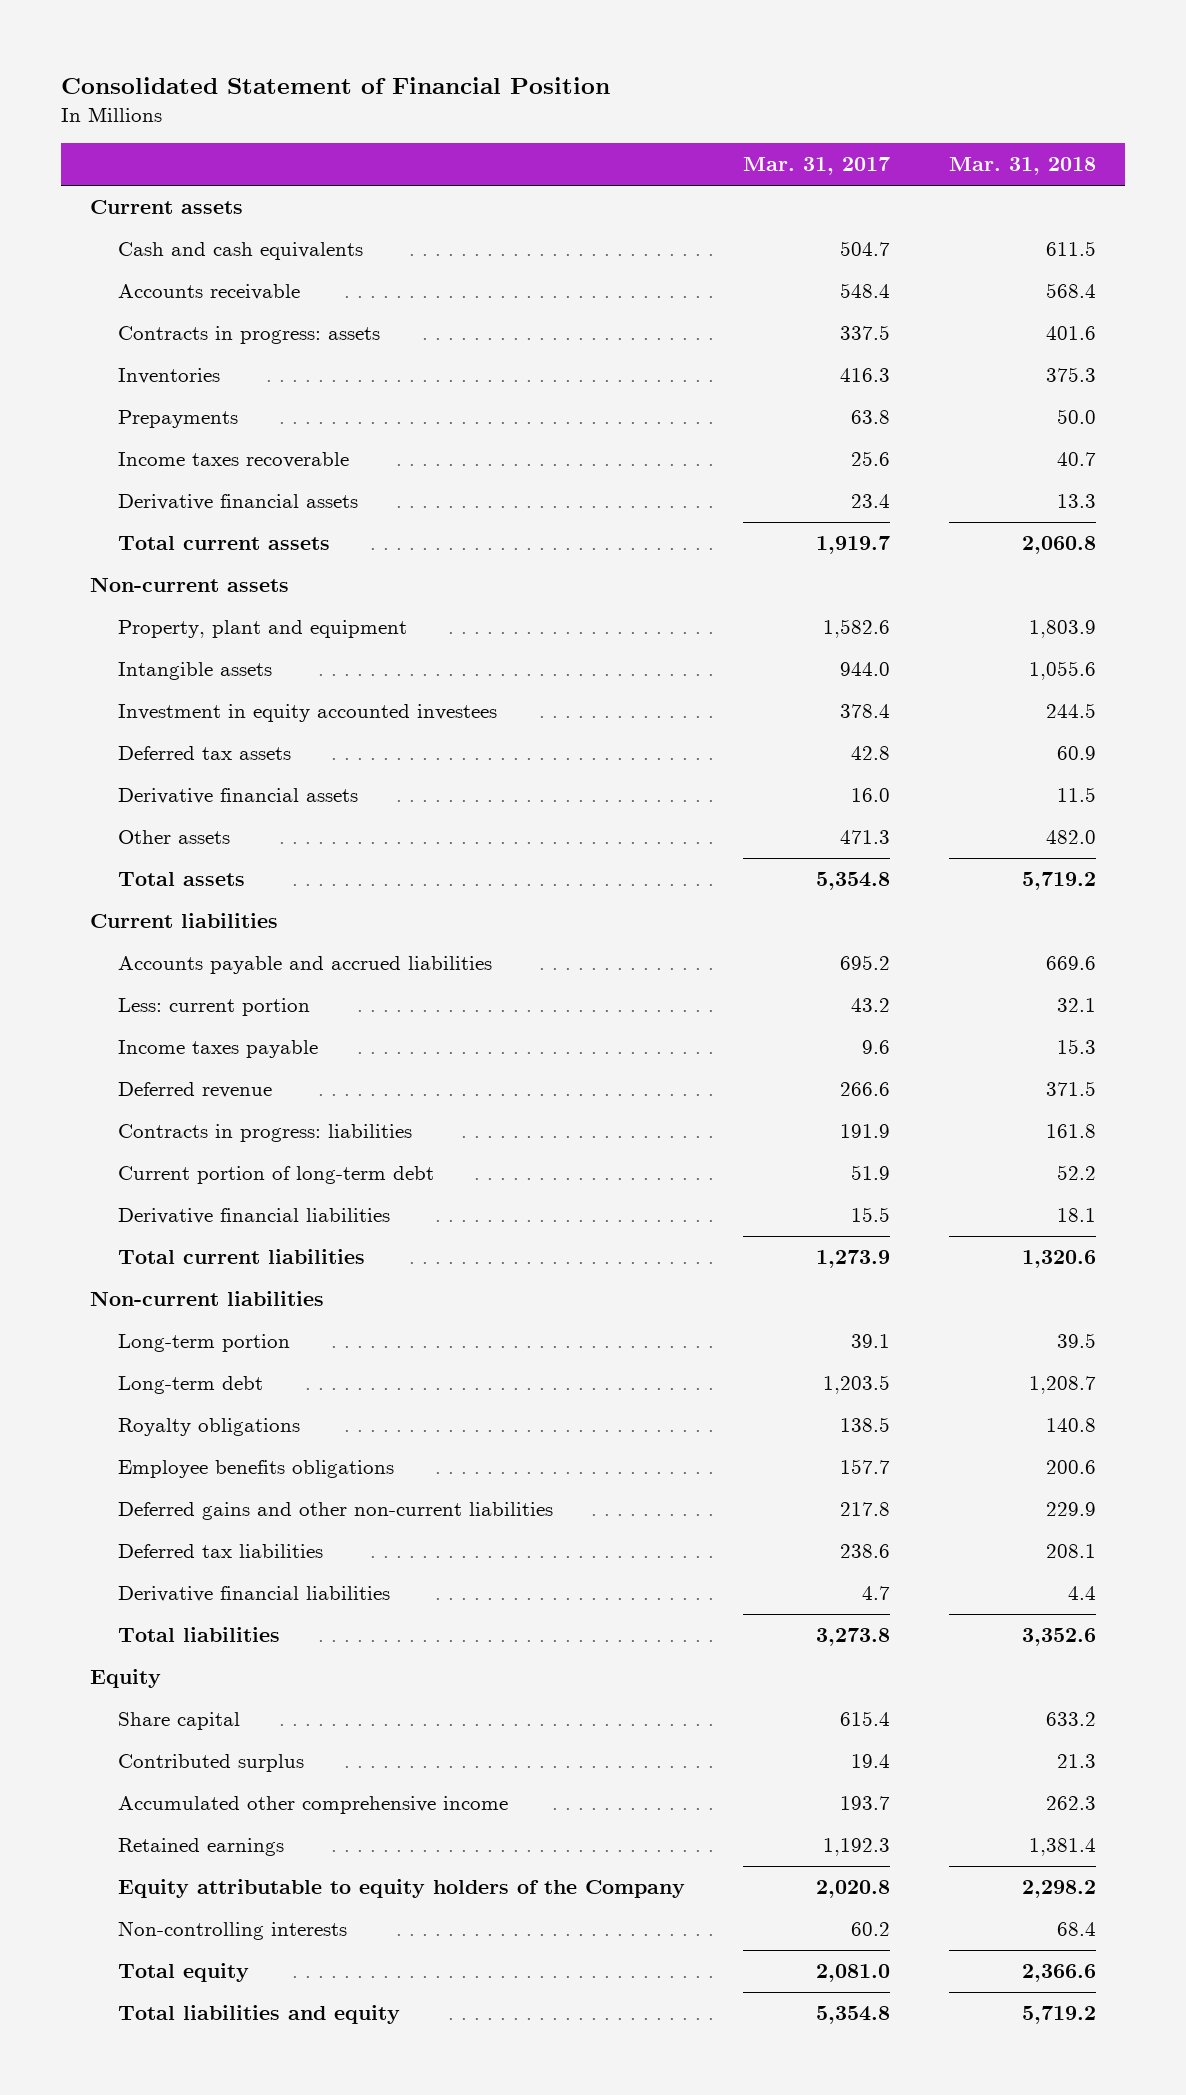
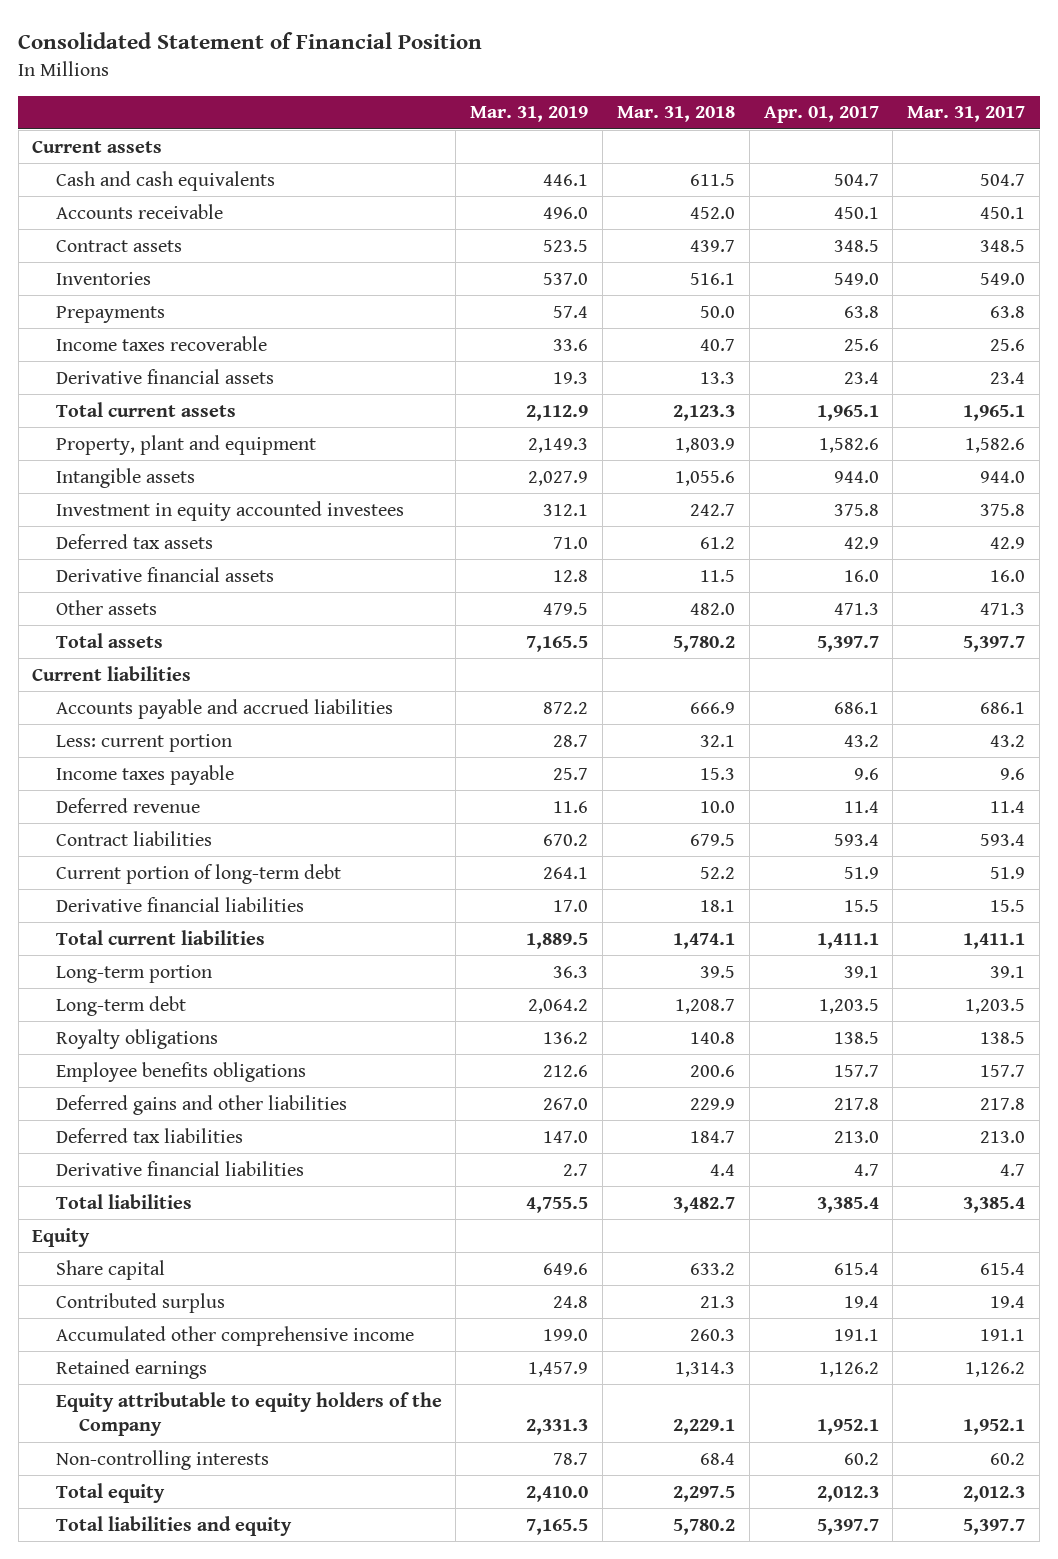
none -> [470,106,589,123] Mar. 31, 2019
none -> [763,106,879,124] Apr. 01, 2017
[840,283,891,299] 548.4 -> [980,206,1026,219] 450.1
[1045,283,1096,299] 568.4 -> [689,206,735,219] 452.0
[117,326,380,345] Contracts in progress: assets -> [55,239,182,252] Contract assets
[840,325,891,341] 337.5 -> [980,239,1026,252] 348.5
[1045,326,1096,341] 401.6 -> [689,239,735,252] 439.7
[840,368,891,383] 416.3 -> [980,272,1026,285] 549.0
[1045,367,1096,383] 375.3 -> [689,272,735,285] 516.1
[90,577,290,593] Non-current assets -> none
[816,536,891,555] 1,919.7 -> [963,404,1026,421] 1,965.1
[1021,536,1096,555] 2,060.8 -> [672,404,735,421] 2,123.3
[840,704,891,719] 378.4 -> [980,503,1026,516] 375.8
[1045,703,1096,719] 244.5 -> [689,503,735,516] 242.7
[851,746,891,761] 42.8 -> [990,536,1026,549] 42.9
[1056,746,1096,761] 60.9 -> [699,536,735,549] 61.2
[816,872,891,891] 5,354.8 -> [963,635,1026,652] 5,397.7
[1021,872,1096,891] 5,719.2 -> [672,635,735,652] 5,780.2
[840,955,891,971] 695.2 -> [980,701,1026,714] 686.1
[1045,956,1096,971] 669.6 -> [689,701,735,714] 666.9
[840,1082,891,1097] 266.6 -> [990,800,1026,813] 11.4
[1045,1081,1096,1097] 371.5 -> [699,800,735,813] 10.0
[117,1124,412,1143] Contracts in progress: liabilities -> [55,830,212,846] Contract liabilities
[840,1124,891,1139] 191.9 -> [980,833,1026,846] 593.4
[1045,1124,1096,1139] 161.8 -> [689,833,735,846] 679.5
[90,1291,325,1307] Non-current liabilities -> none
[816,1250,891,1269] 1,273.9 -> [963,932,1026,949] 1,411.1
[1021,1250,1096,1269] 1,320.6 -> [672,932,735,949] 1,474.1
[117,1502,553,1521] Deferred gains and other non-current liabilities -> [55,1094,347,1115] Deferred gains and other liabilities
[840,1544,891,1559] 238.6 -> [980,1130,1026,1143] 213.0
[1045,1544,1096,1559] 208.1 -> [689,1130,735,1143] 184.7
[816,1628,891,1647] 3,273.8 -> [963,1196,1026,1213] 3,385.4
[1021,1628,1096,1647] 3,352.6 -> [672,1196,735,1213] 3,482.7
[840,1796,891,1811] 193.7 -> [980,1328,1026,1341] 191.1
[1045,1796,1096,1811] 262.3 -> [689,1328,735,1341] 260.3
[823,1838,891,1857] 1,192.3 -> [965,1361,1026,1377] 1,126.2
[1028,1838,1096,1857] 1,381.4 -> [674,1361,735,1377] 1,314.3
[816,1880,891,1899] 2,020.8 -> [963,1419,1026,1436] 1,952.1
[1021,1880,1096,1899] 2,298.2 -> [672,1419,735,1436] 2,229.1
[816,1964,891,1983] 2,081.0 -> [963,1485,1026,1502] 2,012.3
[1021,1964,1096,1983] 2,366.6 -> [672,1485,735,1502] 2,297.5
[816,2006,891,2025] 5,354.8 -> [963,1518,1026,1535] 5,397.7
[1021,2006,1096,2025] 5,719.2 -> [672,1518,735,1535] 5,780.2

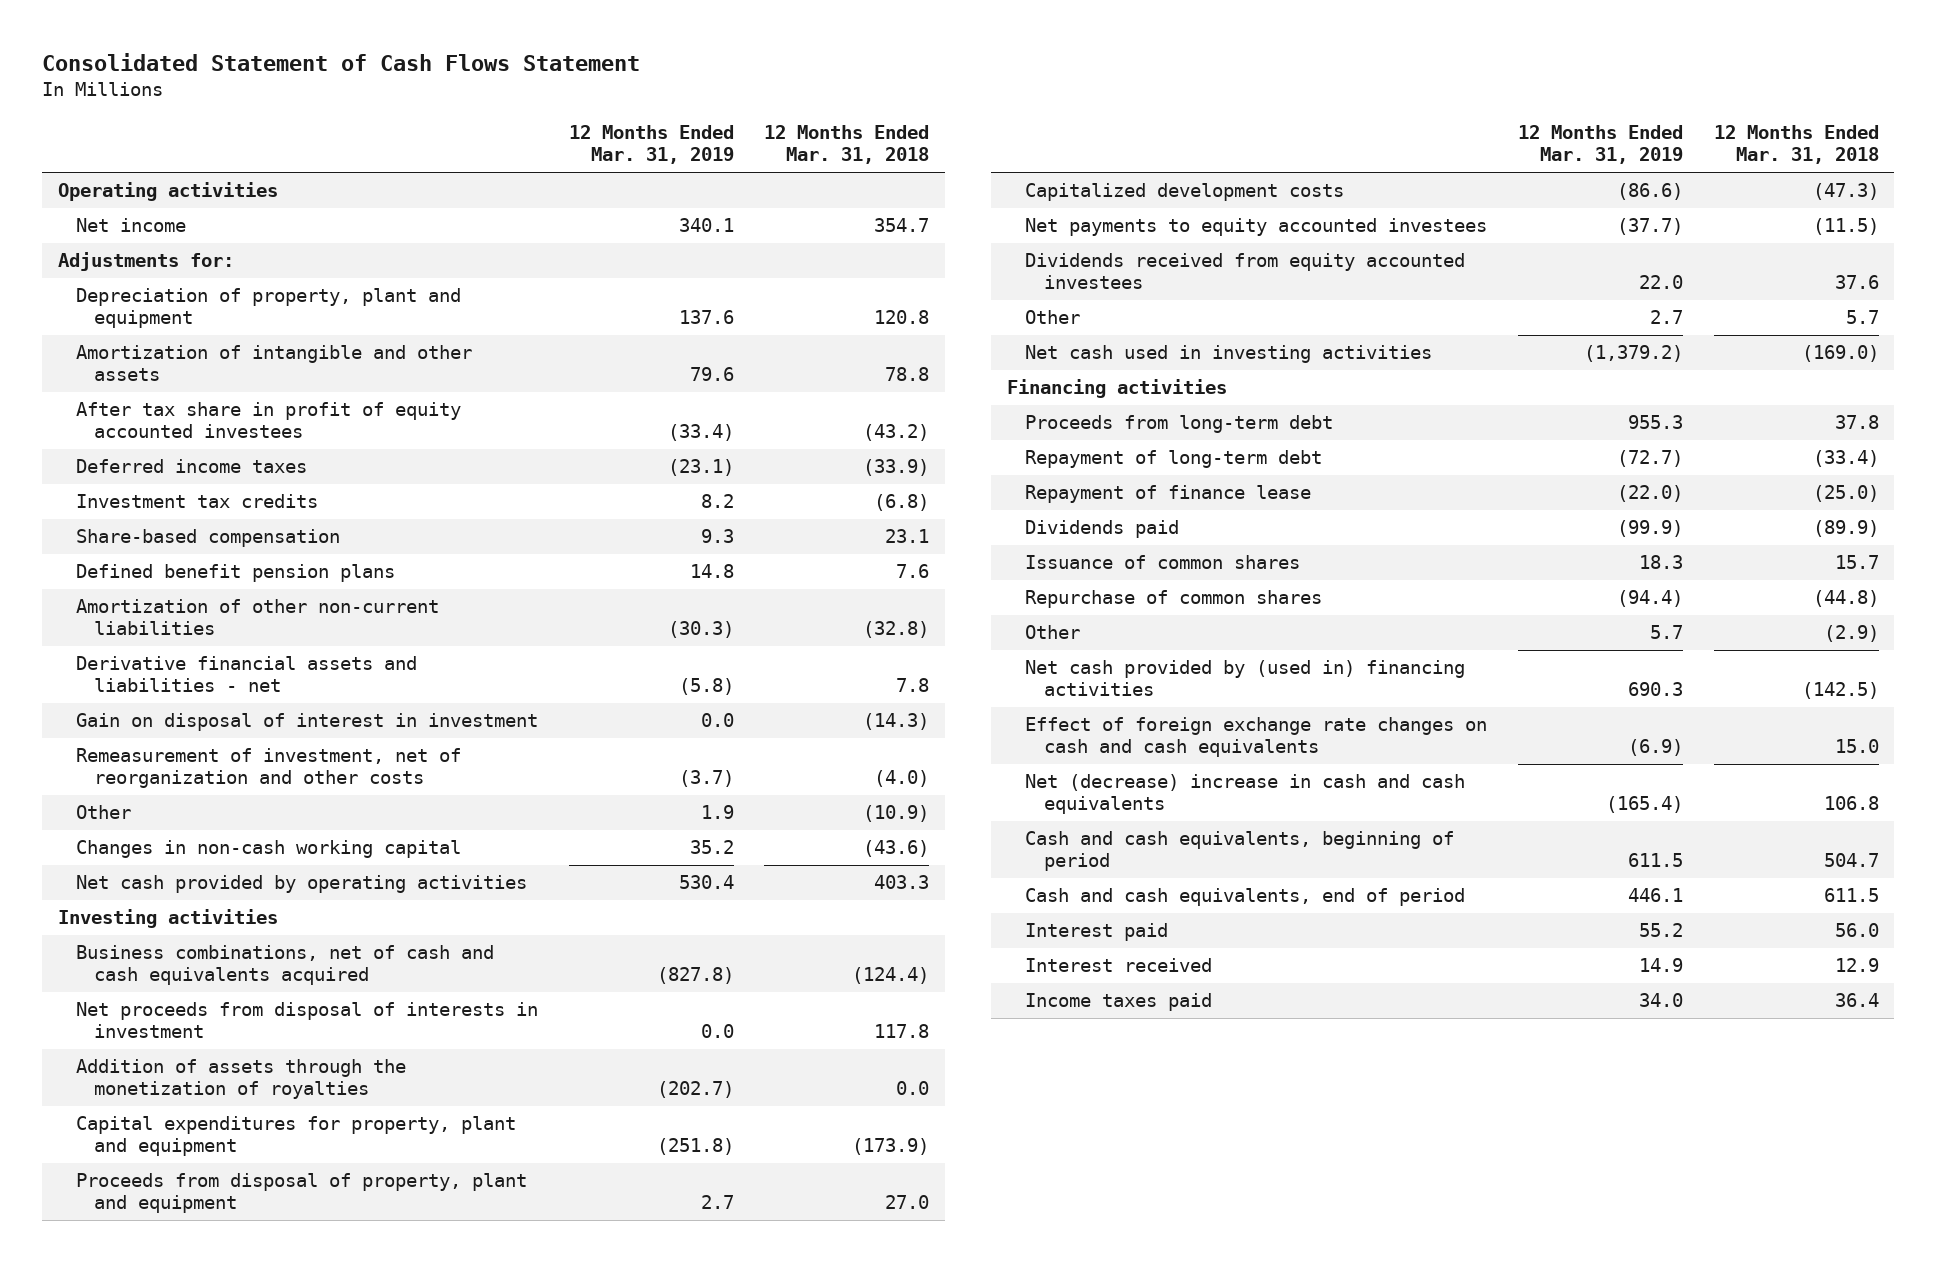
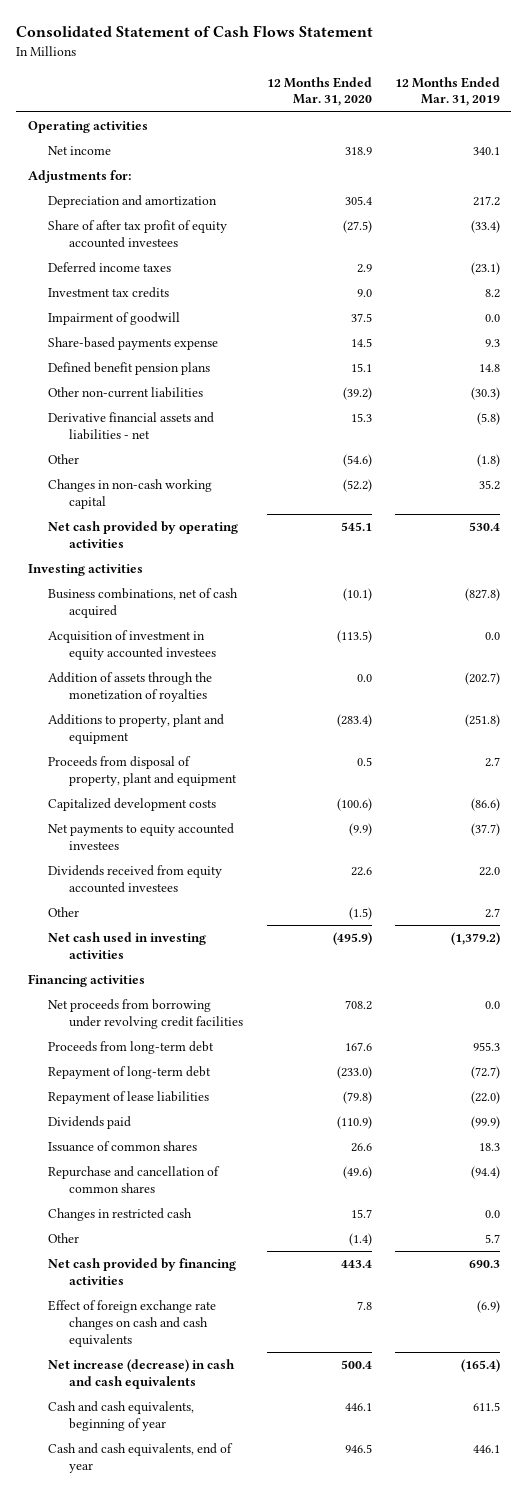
[764,125,930,165] 12 Months Ended Mar. 31, 2018 -> none
none -> [266,76,372,107] 12 Months Ended Mar. 31, 2020
[76,288,462,329] Depreciation of property, plant and equipment -> none
[76,345,473,382] Amortization of intangible and other assets -> none
none -> [48,195,218,209] Depreciation and amortization
[76,402,462,439] After tax share in profit of equity accounted investees -> [48,220,228,248] Share of after tax profit of equity accounted investees
none -> [48,312,181,326] Impairment of goodwill
[76,529,341,548] Share-based compensation -> [48,337,219,351] Share-based payments expense
[76,599,440,636] Amortization of other non-current liabilities -> [48,387,204,399] Other non-current liabilities
[76,713,539,732] Gain on disposal of interest in investment -> none
[76,748,462,789] Remeasurement of investment, net of reorganization and other costs -> none
[700,805,734,820] 1.9 -> [476,454,500,468] (1.8)
[76,1002,539,1039] Net proceeds from disposal of interests in investment -> none
[76,945,495,986] Business combinations, net of cash and cash equivalents acquired -> [48,588,239,618] Business combinations, net of cash acquired
none -> [48,630,217,660] Acquisition of investment in equity accounted investees
[76,1116,517,1157] Capital expenditures for property, plant and equipment -> [48,714,225,744] Additions to property, plant and equipment
none -> [48,999,244,1029] Net proceeds from borrowing under revolving credit facilities
[1025,485,1312,504] Repayment of finance lease -> [48,1091,210,1105] Repayment of lease liabilities
[1025,590,1323,609] Repurchase of common shares -> [48,1166,221,1193] Repurchase and cancellation of common shares
none -> [48,1208,193,1222] Changes in restricted cash
[1025,660,1466,697] Net cash provided by (used in) financing activities -> [48,1258,237,1285] Net cash provided by financing activities
[1025,923,1169,942] Interest paid -> none
[1025,958,1213,973] Interest received -> none
[1025,993,1213,1012] Income taxes paid -> none
[1025,774,1466,815] Net (decrease) increase in cash and cash equivalents -> [48,1359,236,1389] Net increase (decrease) in cash and cash equivalents
[1025,831,1455,872] Cash and cash equivalents, beginning of period -> [48,1401,195,1431] Cash and cash equivalents, beginning of year
[1025,888,1466,907] Cash and cash equivalents, end of period -> [48,1443,234,1473] Cash and cash equivalents, end of year

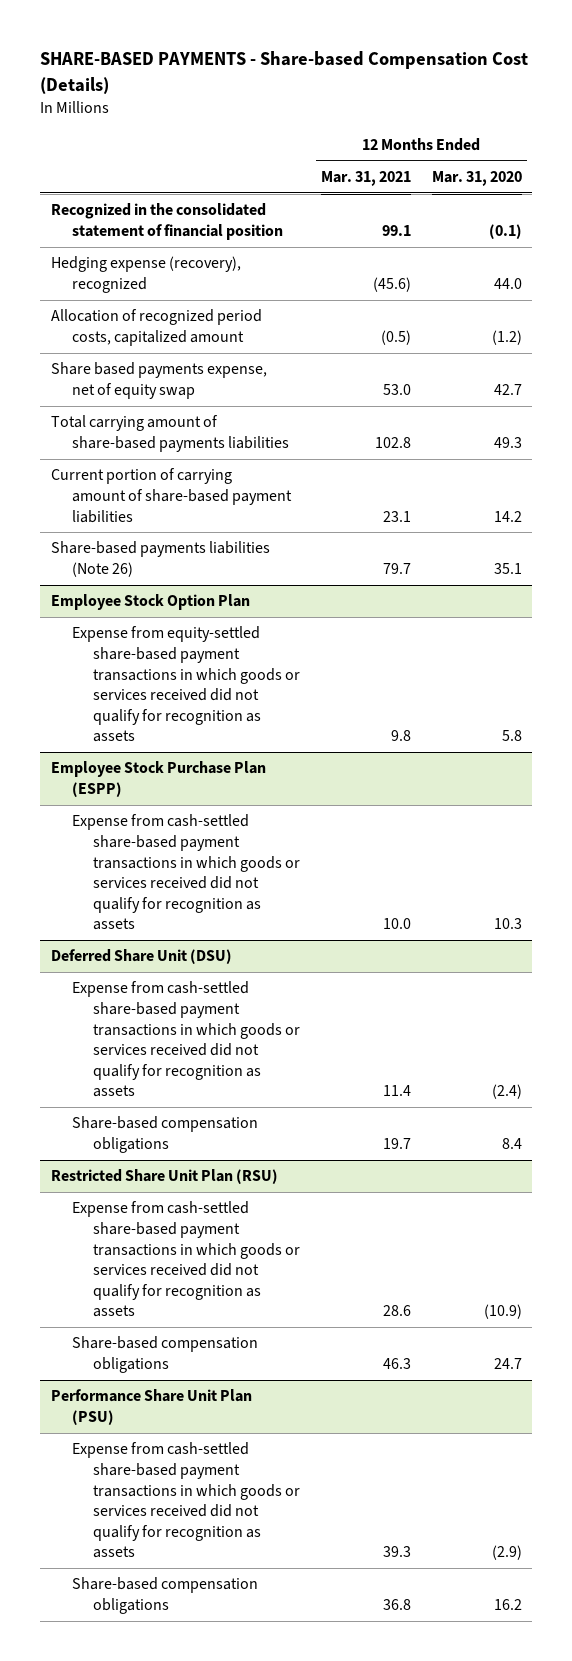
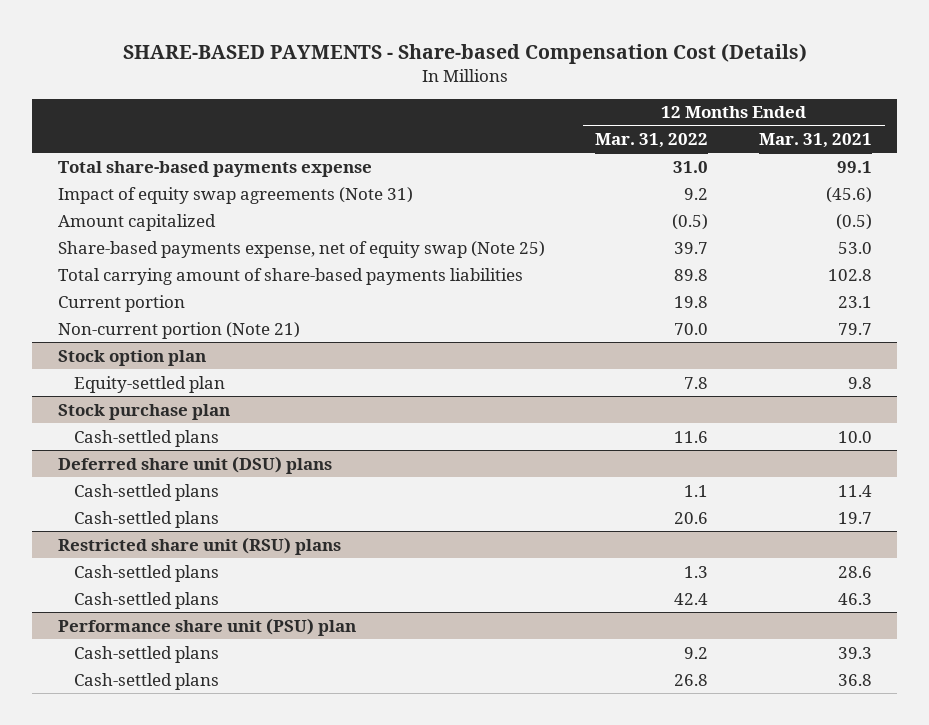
[431,171,522,187] Mar. 31, 2020 -> none
none -> [595,133,709,149] Mar. 31, 2022
[50,203,283,240] Recognized in the consolidated statement of financial position -> [57,160,372,177] Total share-based payments expense
[50,256,241,293] Hedging expense (recovery), recognized -> [57,186,413,204] Impact of equity swap agreements (Note 31)
[50,309,262,346] Allocation of recognized period costs, capitalized amount -> [57,213,216,231] Amount capitalized
[50,362,267,399] Share based payments expense, net of equity swap -> [57,240,545,258] Share-based payments expense, net of equity swap (Note 25)
[50,468,292,523] Current portion of carrying amount of share-based payment liabilities -> [57,294,185,312] Current portion
[50,541,270,577] Share-based payments liabilities (Note 26) -> [57,321,300,339] Non-current portion (Note 21)
[50,594,250,611] Employee Stock Option Plan -> [57,349,206,366] Stock option plan
[71,626,301,743] Expense from equity-settled share-based payment transactions in which goods or services received did not qualify for recognition as assets -> [74,375,226,393] Equity-settled plan
[50,761,266,797] Employee Stock Purchase Plan (ESPP) -> [57,403,230,420] Stock purchase plan
[71,814,301,931] Expense from cash-settled share-based payment transactions in which goods or services received did not qualify for recognition as assets -> [74,429,220,447] Cash-settled plans
[50,949,232,965] Deferred Share Unit (DSU) -> [57,455,332,474] Deferred share unit (DSU) plans
[71,981,301,1098] Expense from cash-settled share-based payment transactions in which goods or services received did not qualify for recognition as assets -> [74,483,220,501] Cash-settled plans
[71,1116,258,1153] Share-based compensation obligations -> [74,510,220,528] Cash-settled plans
[50,1169,278,1185] Restricted Share Unit Plan (RSU) -> [57,536,341,555] Restricted share unit (RSU) plans
[71,1201,301,1318] Expense from cash-settled share-based payment transactions in which goods or services received did not qualify for recognition as assets -> [74,564,220,582] Cash-settled plans
[71,1336,258,1373] Share-based compensation obligations -> [74,591,220,609] Cash-settled plans
[50,1389,252,1425] Performance Share Unit Plan (PSU) -> [57,617,356,636] Performance share unit (PSU) plan
[71,1442,301,1559] Expense from cash-settled share-based payment transactions in which goods or services received did not qualify for recognition as assets -> [74,645,220,663] Cash-settled plans
[71,1577,258,1614] Share-based compensation obligations -> [74,672,220,690] Cash-settled plans

